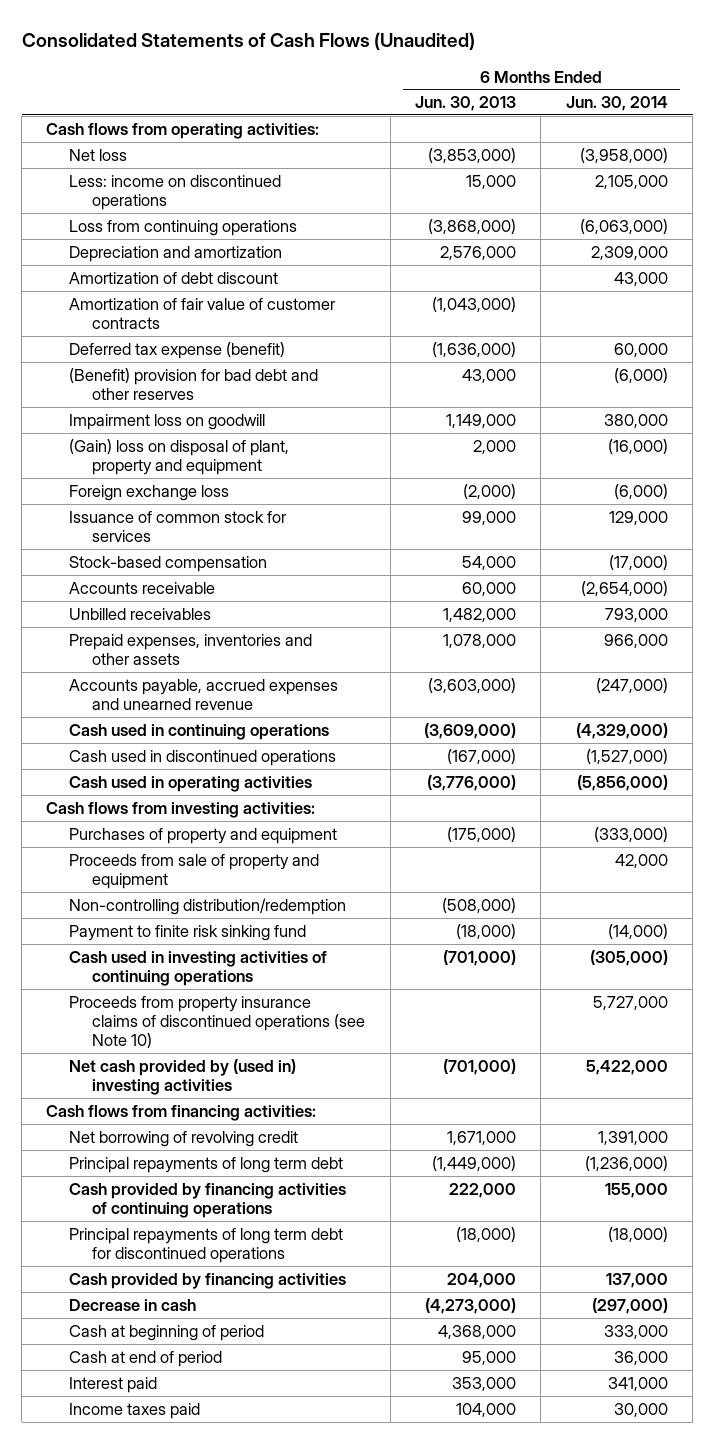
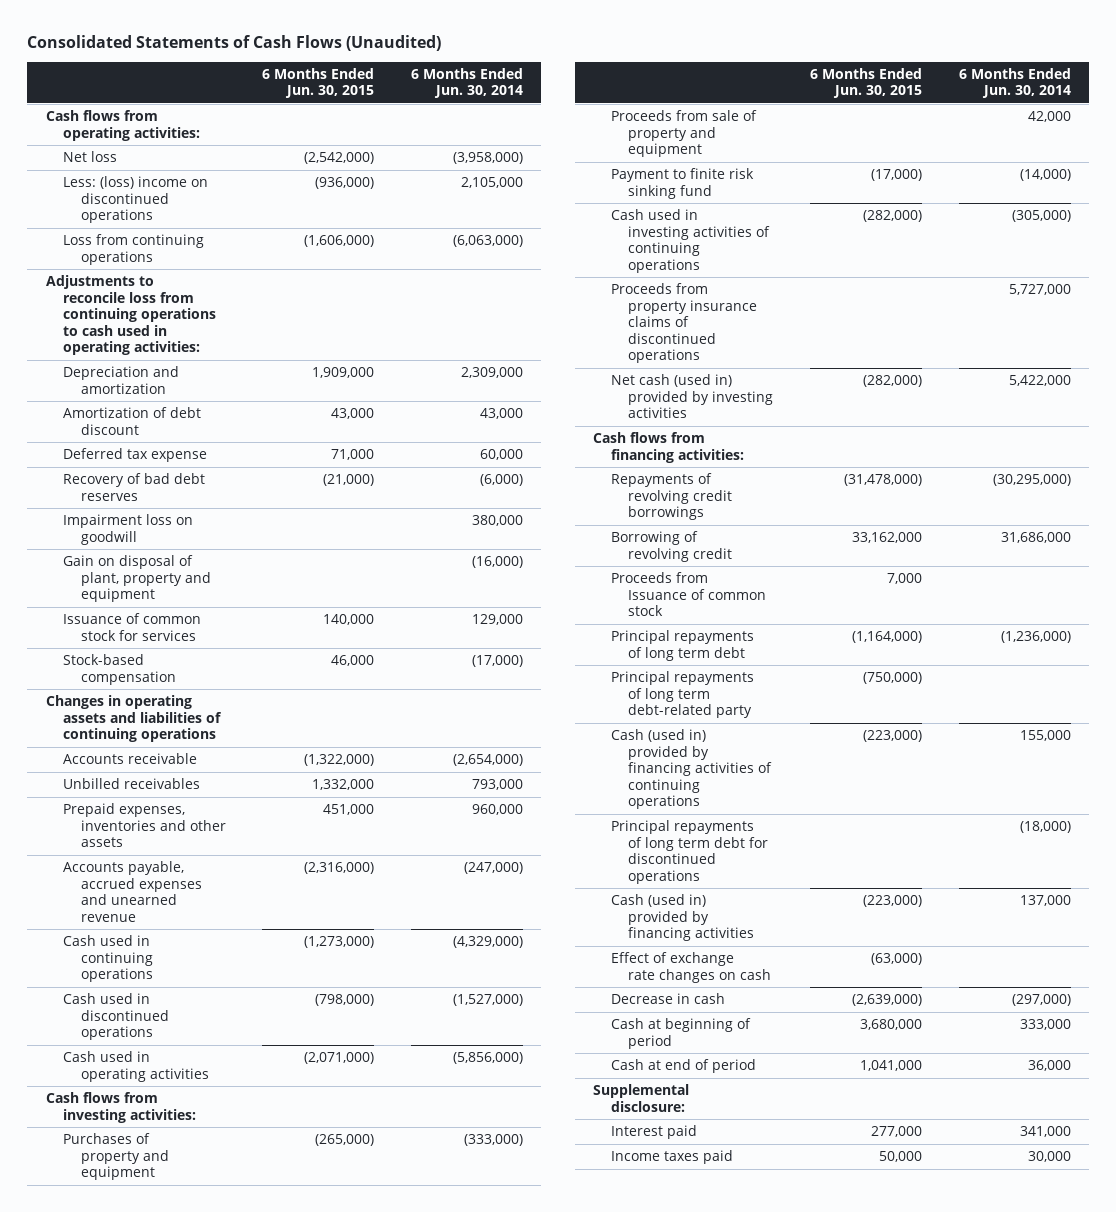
[415,96,517,112] Jun. 30, 2013 -> none
none -> [262,67,375,99] 6 Months Ended Jun. 30, 2015
[69,174,282,210] Less: income on discontinued operations -> [63,176,209,224] Less: (loss) income on discontinued operations
none -> [45,275,217,356] Adjustments to reconcile loss from continuing operations to cash used in operating activities:
[69,297,336,329] Amortization of fair value of customer contracts -> none
[69,341,286,359] Deferred tax expense (benefit) -> [63,448,208,463] Deferred tax expense
[69,367,319,400] (Benefit) provision for bad debt and other reserves -> [63,473,206,501] Recovery of bad debt reserves
[69,484,230,501] Foreign exchange loss -> none
[69,438,290,475] (Gain) loss on disposal of plant, property and equipment -> [63,555,211,603] Gain on disposal of plant, property and equipment
none -> [45,695,223,743] Changes in operating assets and liabilities of continuing operations
[603,633,668,648] 966,000 -> [471,804,523,816] 960,000
[69,897,347,915] Non-controlling distribution/redemption -> none
[69,995,366,1049] Proceeds from property insurance claims of discontinued operations (see Note 10) -> [610,283,758,364] Proceeds from property insurance claims of discontinued operations
[69,1058,297,1095] Net cash provided by (used in) investing activities -> [610,374,774,419] Net cash (used in) provided by investing activities
none -> [610,473,733,521] Repayments of revolving credit borrowings
[69,1130,299,1147] Net borrowing of revolving credit -> [610,531,733,562] Borrowing of revolving credit
[597,1130,668,1145] 1,391,000 -> [1000,532,1071,544] 31,686,000
none -> [610,572,767,617] Proceeds from Issuance of common stock
none -> [610,671,754,719] Principal repayments of long term debt-related party
[69,1182,347,1218] Cash provided by financing activities of continuing operations -> [610,729,773,810] Cash (used in) provided by financing activities of continuing operations
[69,1272,347,1289] Cash provided by financing activities -> [610,894,755,942] Cash (used in) provided by financing activities
none -> [610,952,772,983] Effect of exchange rate changes on cash
none -> [593,1084,690,1112] Supplemental disclosure:

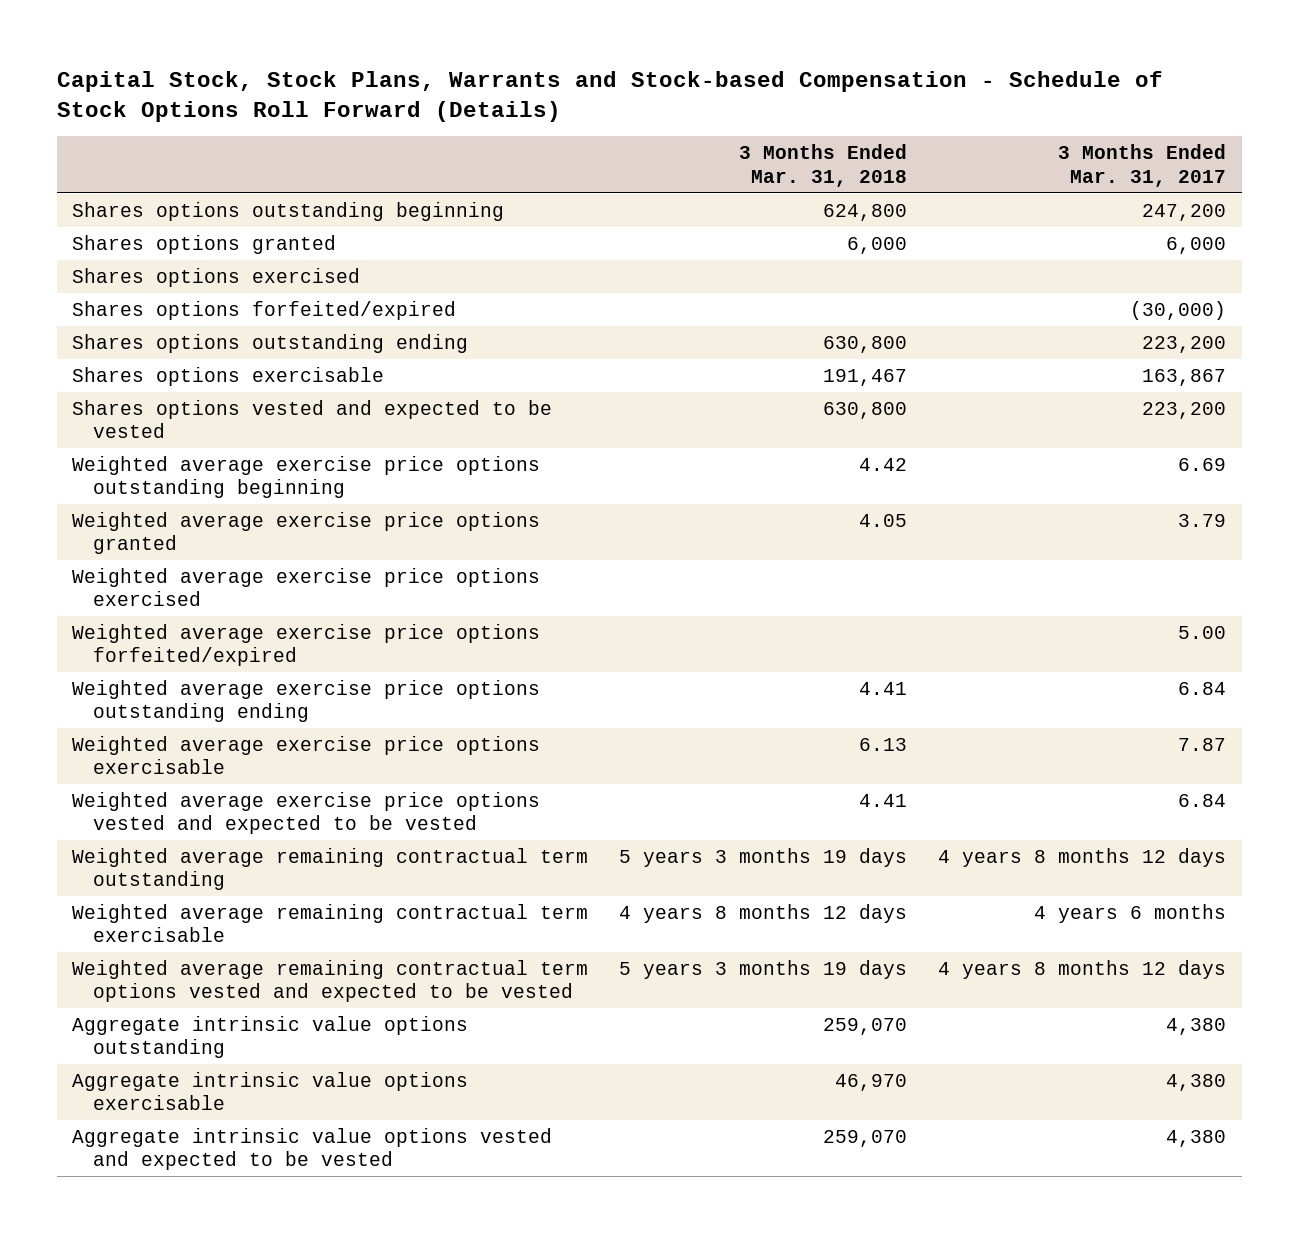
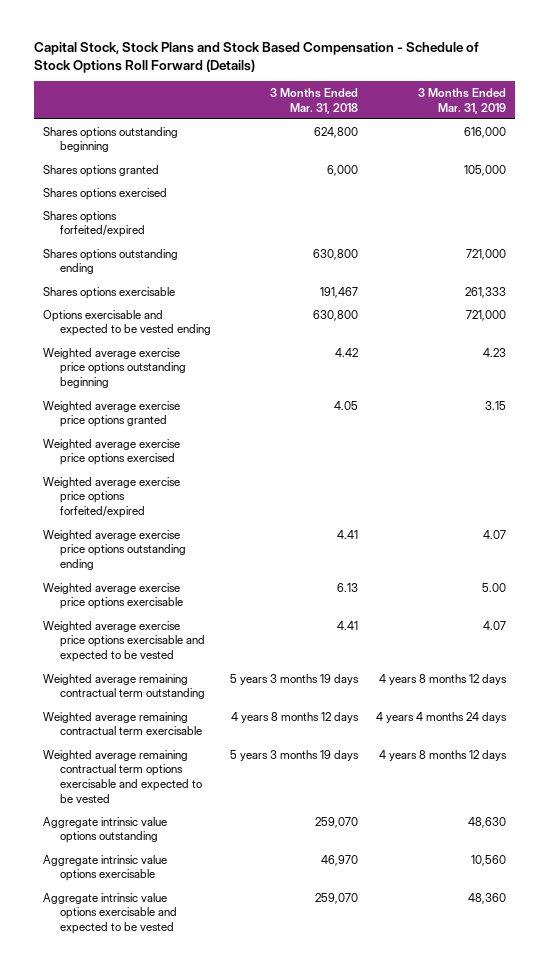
[56,70,1163,122] Capital Stock, Stock Plans, Warrants and Stock-based Compensation - Schedule of Stock Options Roll Forward (Details) -> [33,41,479,73] Capital Stock, Stock Plans and Stock Based Compensation - Schedule of Stock Options Roll Forward (Details)
[1058,144,1227,187] 3 Months Ended Mar. 31, 2017 -> none
none -> [418,87,507,114] 3 Months Ended Mar. 31, 2019
[72,399,553,439] Shares options vested and expected to be vested -> [42,309,212,337] Options exercisable and expected to be vested ending
[72,791,541,835] Weighted average exercise price options vested and expected to be vested -> [42,620,206,663] Weighted average exercise price options exercisable and expected to be vested
[72,959,589,1003] Weighted average remaining contractual term options vested and expected to be vested -> [42,749,203,804] Weighted average remaining contractual term options exercisable and expected to be vested
[72,1127,553,1171] Aggregate intrinsic value options vested and expected to be vested -> [42,892,178,935] Aggregate intrinsic value options exercisable and expected to be vested

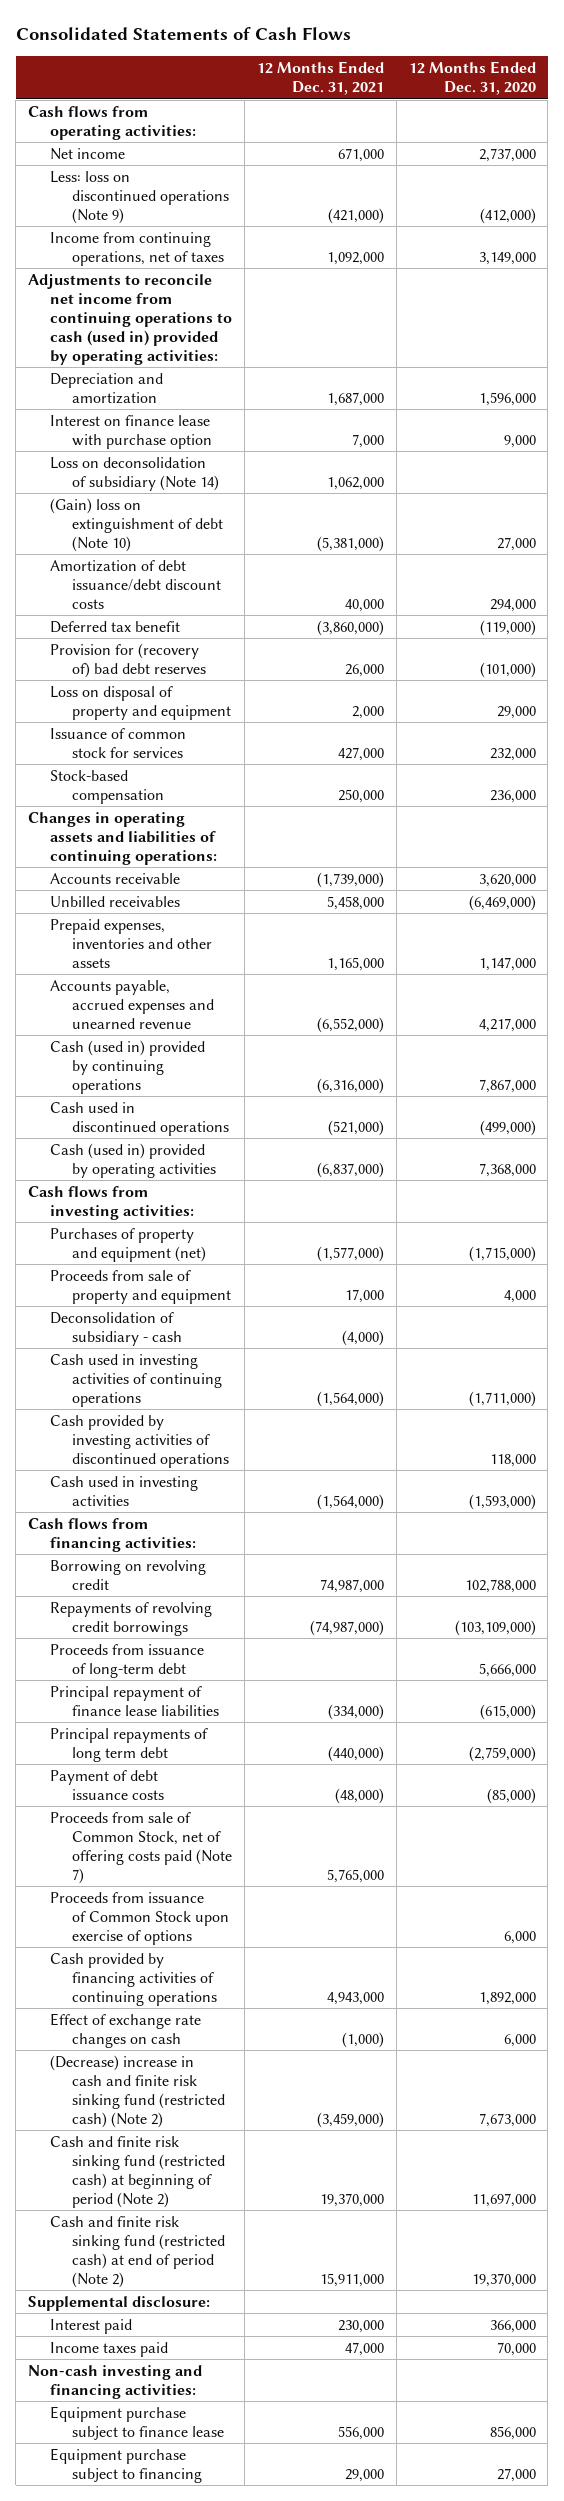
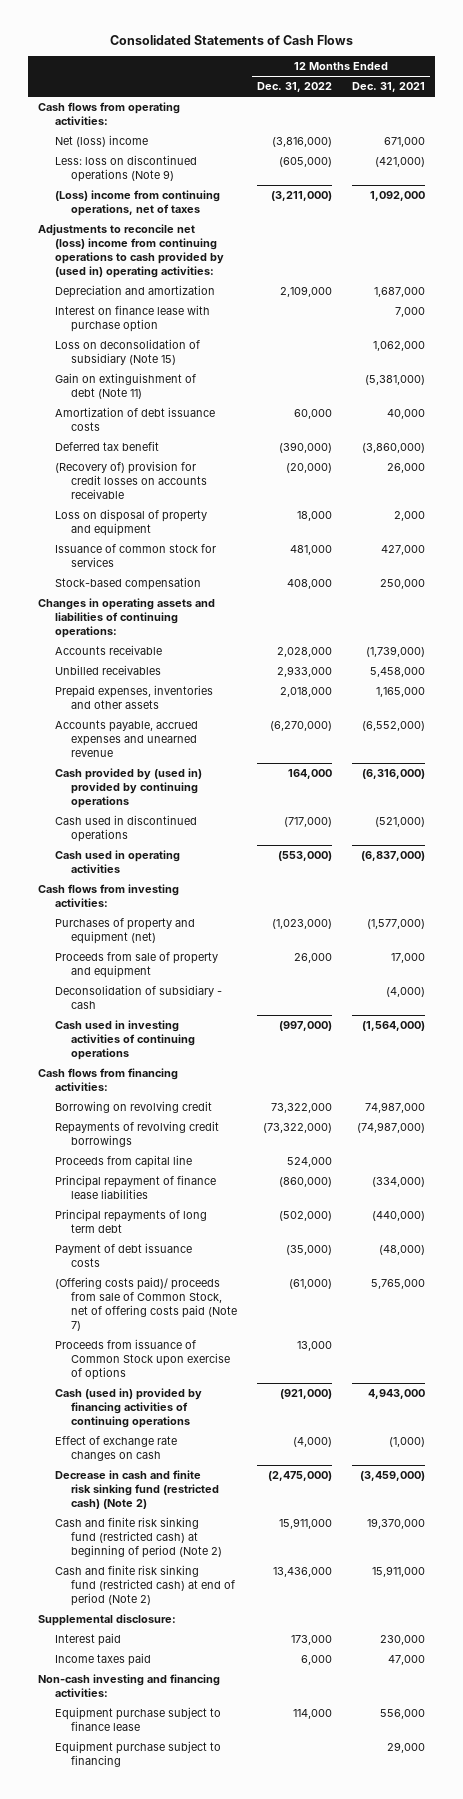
[408,61,536,96] 12 Months Ended Dec. 31, 2020 -> none
none -> [256,82,332,93] Dec. 31, 2022
[50,147,126,160] Net income -> [54,135,148,148] Net (loss) income
[50,231,225,266] Income from continuing operations, net of taxes -> [54,190,220,216] (Loss) income from continuing operations, net of taxes
[27,273,233,365] Adjustments to reconcile net income from continuing operations to cash (used in) provided by operating activities: -> [38,224,224,278] Adjustments to reconcile net (loss) income from continuing operations to cash provided by (used in) operating activities:
[50,456,220,491] Loss on deconsolidation of subsidiary (Note 14) -> [54,339,200,365] Loss on deconsolidation of subsidiary (Note 15)
[50,497,224,552] (Gain) loss on extinguishment of debt (Note 10) -> [54,373,196,399] Gain on extinguishment of debt (Note 11)
[50,559,222,609] Amortization of debt issuance/debt discount costs -> [54,407,215,431] Amortization of debt issuance costs
[50,642,207,678] Provision for (recovery of) bad debt reserves -> none
none -> [54,461,207,499] (Recovery of) provision for credit losses on accounts receivable
[50,1039,206,1094] Cash (used in) provided by continuing operations -> [54,768,202,808] Cash provided by (used in) provided by continuing operations
[50,1142,217,1178] Cash (used in) provided by operating activities -> [54,850,180,873] Cash used in operating activities
[50,1414,230,1468] Cash provided by investing activities of discontinued operations -> none
[50,1475,199,1506] Cash used in investing activities -> none
[50,1643,205,1678] Proceeds from issuance of long-term debt -> [54,1155,192,1169] Proceeds from capital line
[50,1811,233,1884] Proceeds from sale of Common Stock, net of offering costs paid (Note 7) -> [54,1277,237,1331] (Offering costs paid)/ proceeds from sale of Common Stock, net of offering costs paid (Note 7)
[50,1952,218,2006] Cash provided by financing activities of continuing operations -> [54,1388,202,1428] Cash (used in) provided by financing activities of continuing operations
[50,2054,226,2128] (Decrease) increase in cash and finite risk sinking fund (restricted cash) (Note 2) -> [54,1470,219,1509] Decrease in cash and finite risk sinking fund (restricted cash) (Note 2)

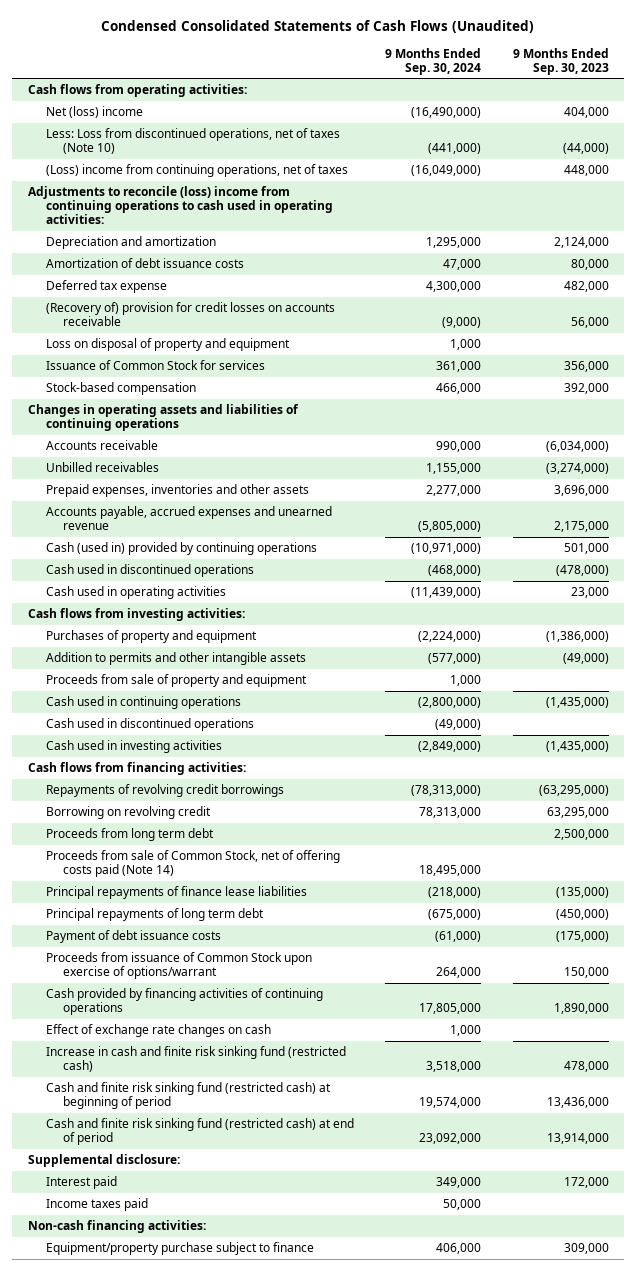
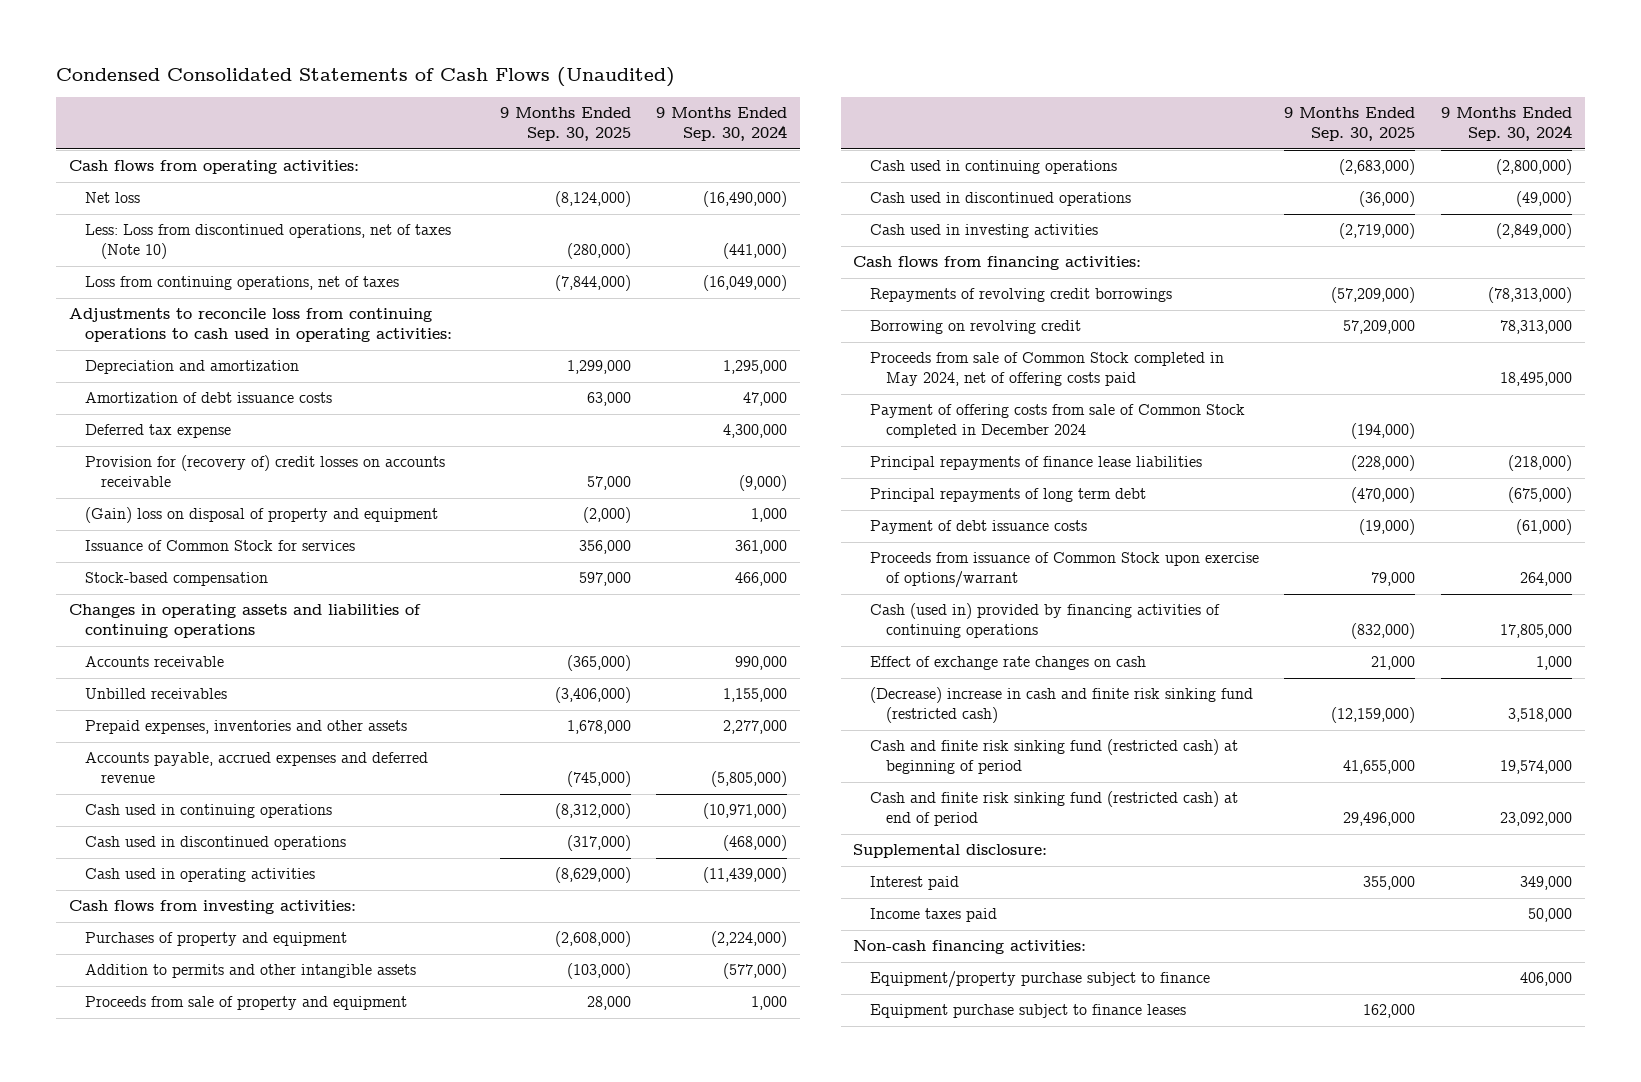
[512,47,609,75] 9 Months Ended Sep. 30, 2023 -> none
none -> [499,107,631,142] 9 Months Ended Sep. 30, 2025
[45,106,143,119] Net (loss) income -> [84,192,140,204] Net loss
[45,164,348,178] (Loss) income from continuing operations, net of taxes -> [84,276,399,291] Loss from continuing operations, net of taxes
[28,186,333,225] Adjustments to reconcile (loss) income from continuing operations to cash used in operating activities: -> [68,308,452,343] Adjustments to reconcile loss from continuing operations to cash used in operating activities:
[45,302,335,327] (Recovery of) provision for credit losses on accounts receivable -> [84,455,445,488] Provision for (recovery of) credit losses on accounts receivable
[45,338,290,352] Loss on disposal of property and equipment -> [84,507,438,524] (Gain) loss on disposal of property and equipment
[45,506,332,531] Accounts payable, accrued expenses and unearned revenue -> [84,752,428,784] Accounts payable, accrued expenses and deferred revenue
[45,542,317,556] Cash (used in) provided by continuing operations -> [84,804,332,819] Cash used in continuing operations
[45,828,214,842] Proceeds from long term debt -> none
[45,850,340,878] Proceeds from sale of Common Stock, net of offering costs paid (Note 14) -> [869,352,1224,387] Proceeds from sale of Common Stock completed in May 2024, net of offering costs paid
none -> [869,404,1245,439] Payment of offering costs from sale of Common Stock completed in December 2024
[45,988,323,1016] Cash provided by financing activities of continuing operations -> [869,603,1220,639] Cash (used in) provided by financing activities of continuing operations
[45,1046,346,1073] Increase in cash and finite risk sinking fund (restricted cash) -> [869,687,1253,724] (Decrease) increase in cash and finite risk sinking fund (restricted cash)
none -> [869,1004,1186,1019] Equipment purchase subject to finance leases

